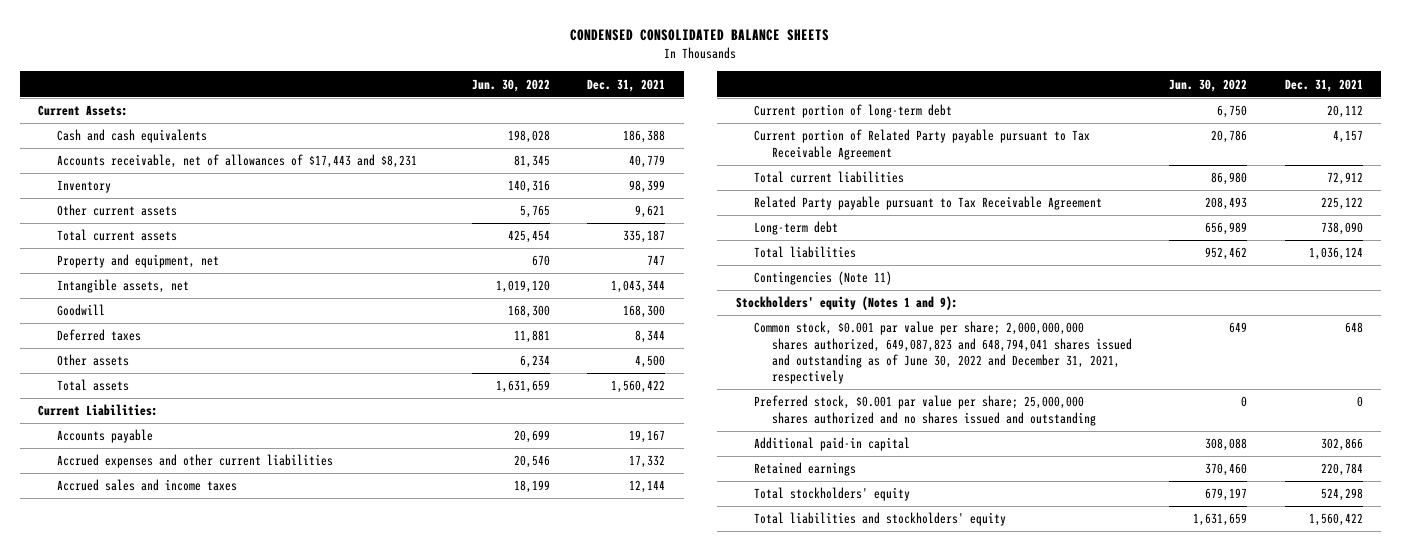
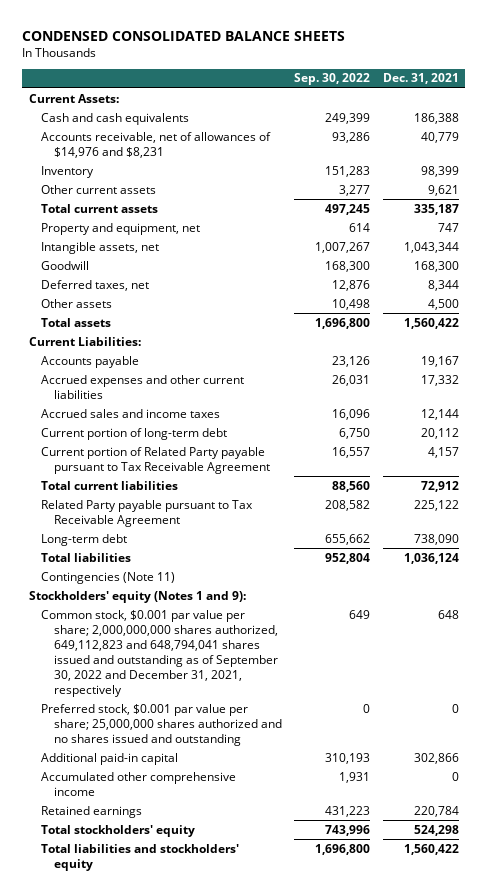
[472,78,551,92] Jun. 30, 2022 -> none
none -> [294,73,371,86] Sep. 30, 2022
[56,154,417,169] Accounts receivable, net of allowances of $17,443 and $8,231 -> [41,131,272,158] Accounts receivable, net of allowances of $14,976 and $8,231
[56,329,141,342] Deferred taxes -> [41,279,150,291] Deferred taxes, net
[753,321,1133,384] Common stock, $0.001 par value per share; 2,000,000,000 shares authorized, 649,087,823 and 648,794,041 shares issued and outstanding as of June 30, 2022 and December 31, 2021, respectively -> [41,609,278,697] Common stock, $0.001 par value per share; 2,000,000,000 shares authorized, 649,112,823 and 648,794,041 shares issued and outstanding as of September 30, 2022 and December 31, 2021, respectively
none -> [41,771,237,796] Accumulated other comprehensive income

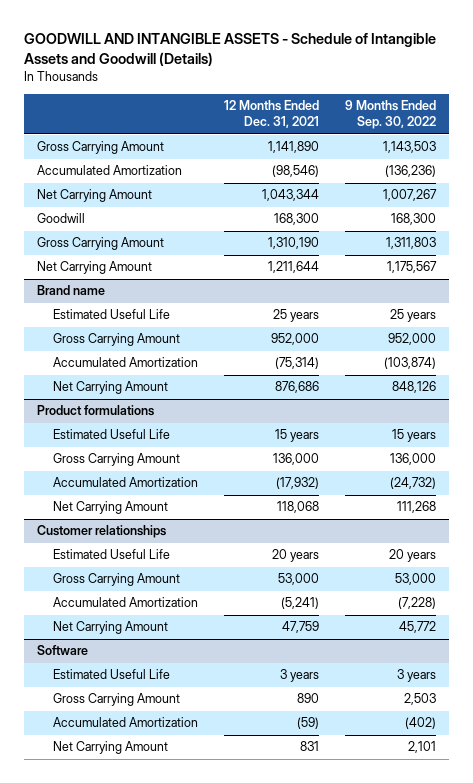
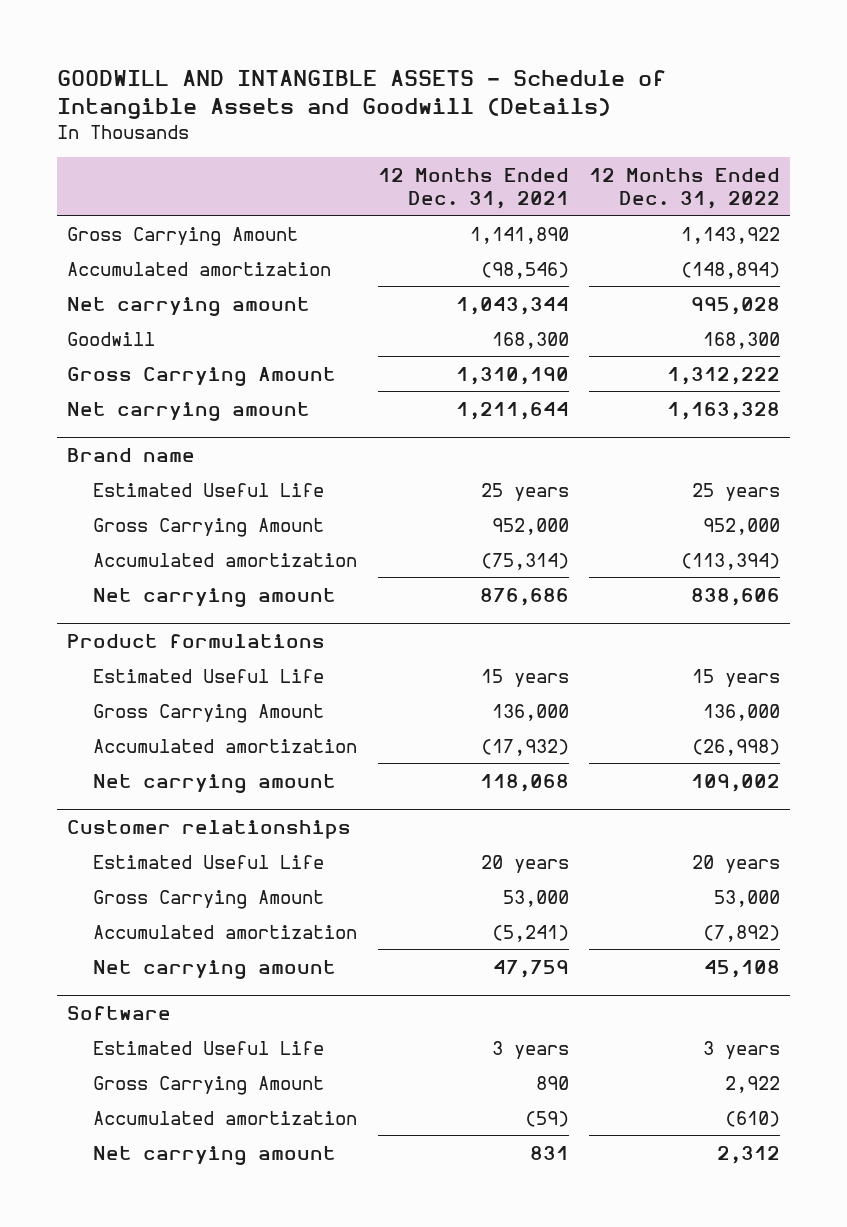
[344,100,436,130] 9 Months Ended Sep. 30, 2022 -> none
none -> [588,167,780,209] 12 Months Ended Dec. 31, 2022
[37,165,183,176] Accumulated Amortization -> [67,261,332,276] Accumulated amortization
[37,189,153,203] Net Carrying Amount -> [67,296,311,316] Net carrying amount
[37,261,153,275] Net Carrying Amount -> [67,401,311,421] Net carrying amount
[52,357,198,368] Accumulated Amortization -> [93,552,358,567] Accumulated amortization
[52,381,168,395] Net Carrying Amount -> [93,587,337,607] Net carrying amount
[52,477,198,488] Accumulated Amortization -> [93,738,358,753] Accumulated amortization
[52,501,168,515] Net Carrying Amount -> [93,773,337,793] Net carrying amount
[52,597,198,608] Accumulated Amortization -> [93,924,358,939] Accumulated amortization
[52,621,168,635] Net Carrying Amount -> [93,959,337,979] Net carrying amount
[52,717,198,728] Accumulated Amortization -> [93,1110,358,1125] Accumulated amortization
[52,741,168,755] Net Carrying Amount -> [93,1145,337,1165] Net carrying amount

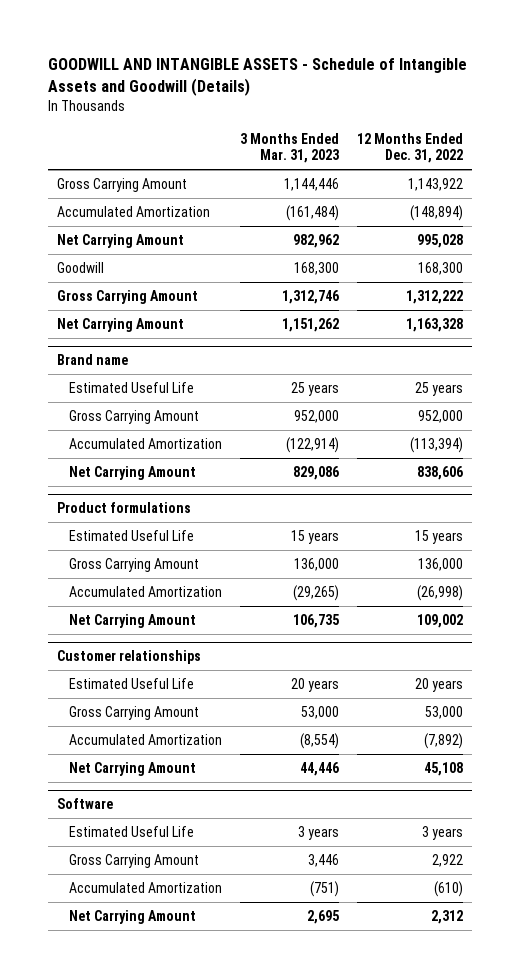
[377,167,569,209] 12 Months Ended Dec. 31, 2021 -> none
none -> [239,133,339,164] 3 Months Ended Mar. 31, 2023
[67,261,332,276] Accumulated amortization -> [57,205,211,217] Accumulated Amortization
[67,296,311,316] Net carrying amount -> [57,233,185,248] Net Carrying Amount
[67,401,311,421] Net carrying amount -> [57,317,185,332] Net Carrying Amount
[93,552,358,567] Accumulated amortization -> [68,437,222,449] Accumulated Amortization
[93,587,337,607] Net carrying amount -> [68,465,196,480] Net Carrying Amount
[93,738,358,753] Accumulated amortization -> [68,585,222,597] Accumulated Amortization
[93,773,337,793] Net carrying amount -> [68,613,196,628] Net Carrying Amount
[93,924,358,939] Accumulated amortization -> [68,733,222,745] Accumulated Amortization
[93,959,337,979] Net carrying amount -> [68,761,196,776] Net Carrying Amount
[93,1110,358,1125] Accumulated amortization -> [68,881,222,893] Accumulated Amortization
[93,1145,337,1165] Net carrying amount -> [68,909,196,924] Net Carrying Amount

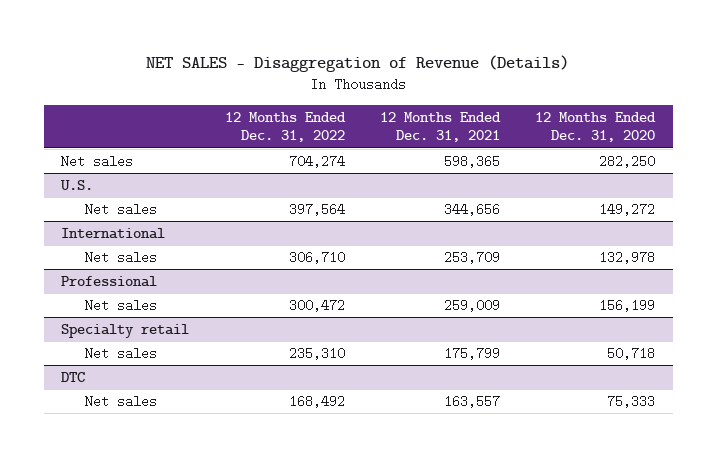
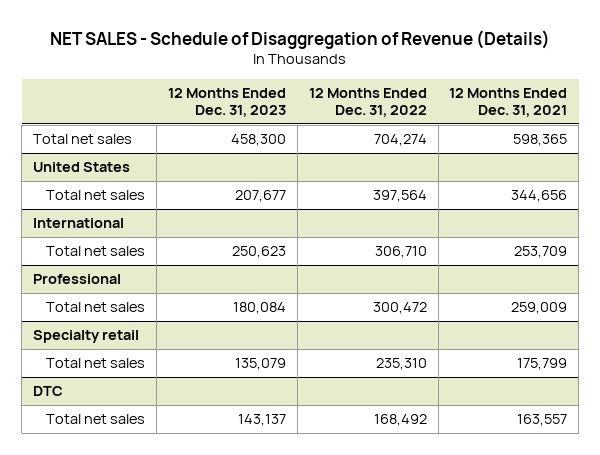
[146,55,570,73] NET SALES - Disaggregation of Revenue (Details) -> [50,29,551,49] NET SALES - Schedule of Disaggregation of Revenue (Details)
[535,111,657,143] 12 Months Ended Dec. 31, 2020 -> none
none -> [168,88,287,118] 12 Months Ended Dec. 31, 2023
[61,155,134,169] Net sales -> [32,134,132,145] Total net sales
[60,180,94,191] U.S. -> [32,162,130,173] United States
[84,203,157,217] Net sales -> [46,190,146,201] Total net sales
[84,251,157,265] Net sales -> [46,246,146,257] Total net sales
[84,299,157,313] Net sales -> [46,302,146,313] Total net sales
[84,347,157,361] Net sales -> [46,358,146,369] Total net sales
[84,395,157,409] Net sales -> [46,414,146,425] Total net sales

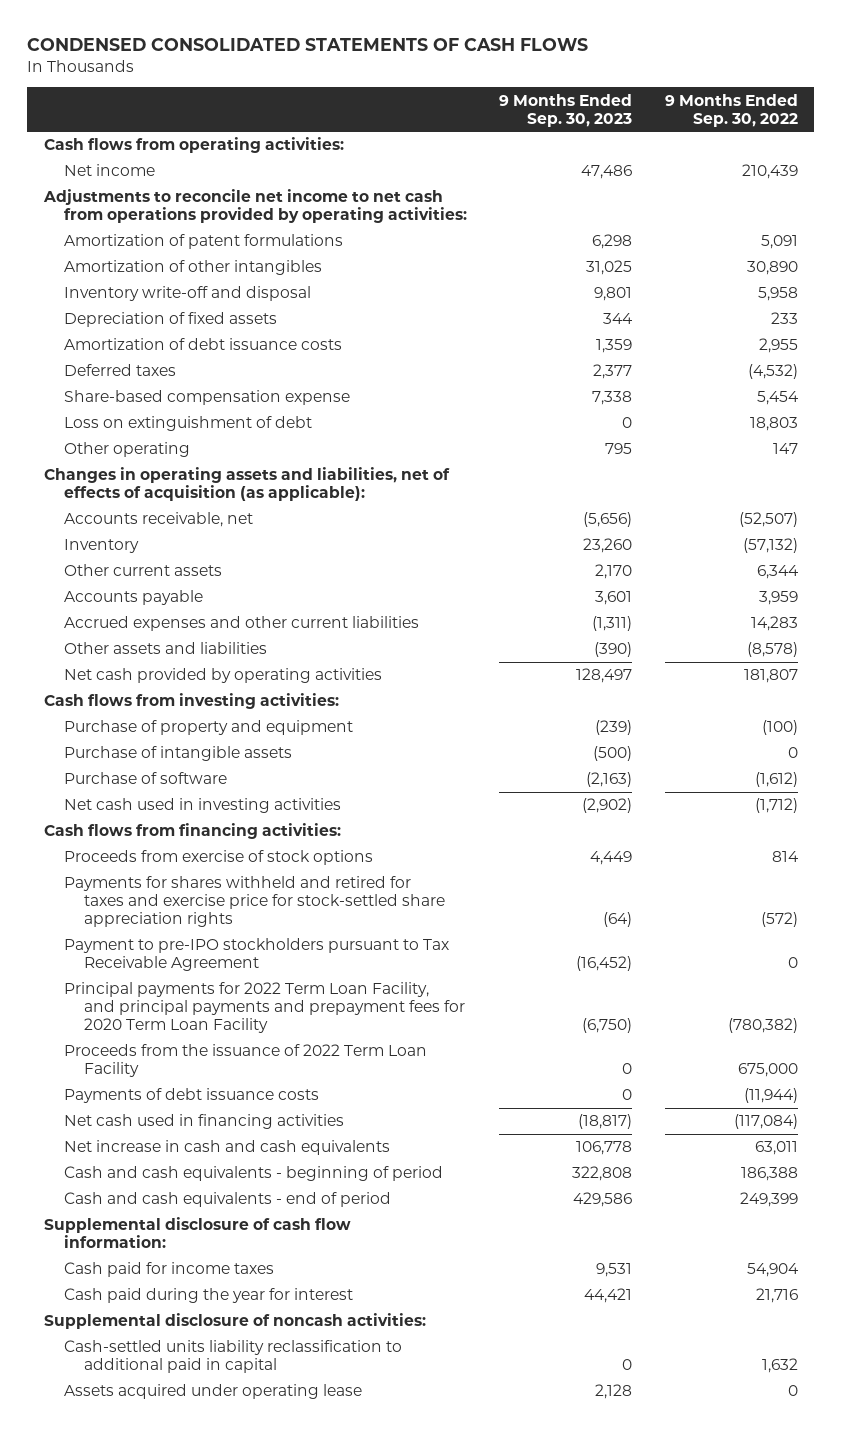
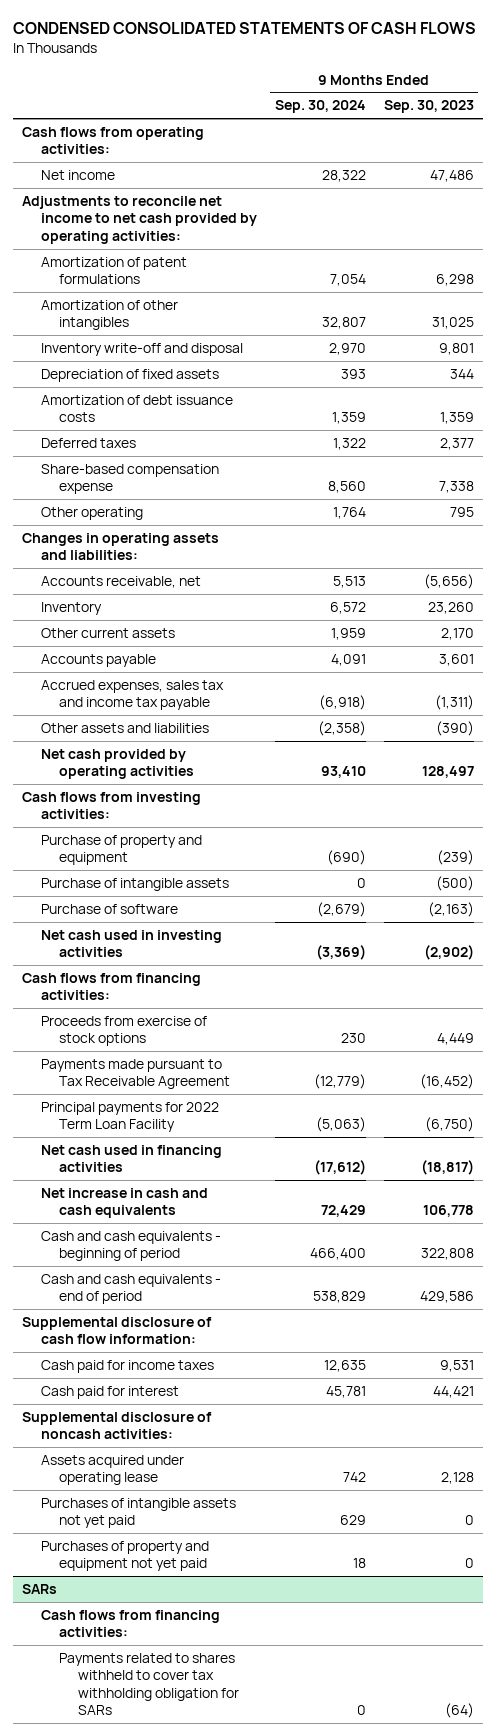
[664,93,798,127] 9 Months Ended Sep. 30, 2022 -> none
none -> [274,100,366,114] Sep. 30, 2024
[42,189,467,224] Adjustments to reconcile net income to net cash from operations provided by operating activities: -> [21,195,257,244] Adjustments to reconcile net income to net cash provided by operating activities:
[63,416,312,432] Loss on extinguishment of debt -> none
[43,467,450,502] Changes in operating assets and liabilities, net of effects of acquisition (as applicable): -> [21,532,219,561] Changes in operating assets and liabilities:
[63,616,419,632] Accrued expenses and other current liabilities -> [40,679,224,711] Accrued expenses, sales tax and income tax payable
[63,876,445,928] Payments for shares withheld and retired for taxes and exercise price for stock-settled share appreciation rights -> none
[63,1044,427,1078] Proceeds from the issuance of 2022 Term Loan Facility -> none
[63,1088,319,1104] Payments of debt issuance costs -> none
[63,938,449,972] Payment to pre-IPO stockholders pursuant to Tax Receivable Agreement -> [40,1058,231,1090] Payments made pursuant to Tax Receivable Agreement
[63,982,465,1034] Principal payments for 2022 Term Loan Facility, and principal payments and prepayment fees for 2020 Term Loan Facility -> [40,1101,219,1133] Principal payments for 2022 Term Loan Facility
[63,1288,353,1304] Cash paid during the year for interest -> [40,1385,179,1399] Cash paid for interest
[63,1340,402,1374] Cash-settled units liability reclassification to additional paid in capital -> none
none -> [40,1497,236,1529] Purchases of intangible assets not yet paid
none -> [40,1540,209,1572] Purchases of property and equipment not yet paid
none -> [21,1583,57,1594] SARs
none -> [40,1609,220,1638] Cash flows from financing activities:
none -> [59,1652,239,1716] Payments related to shares withheld to cover tax withholding obligation for SARs

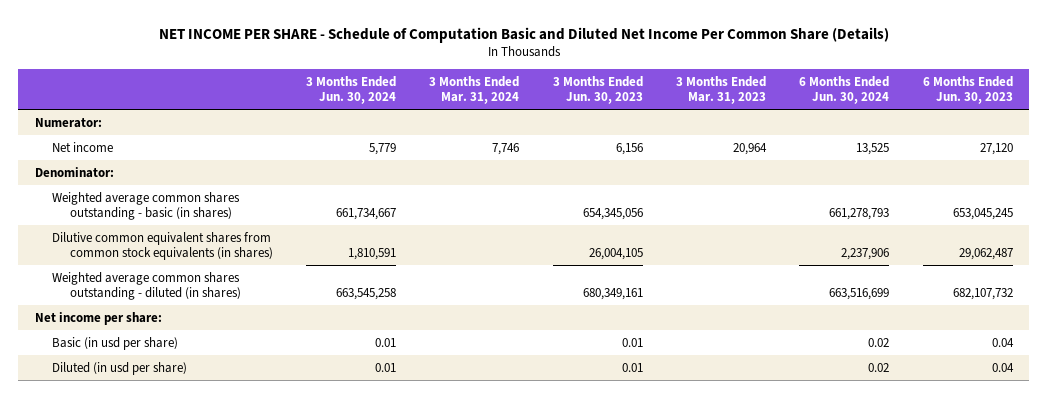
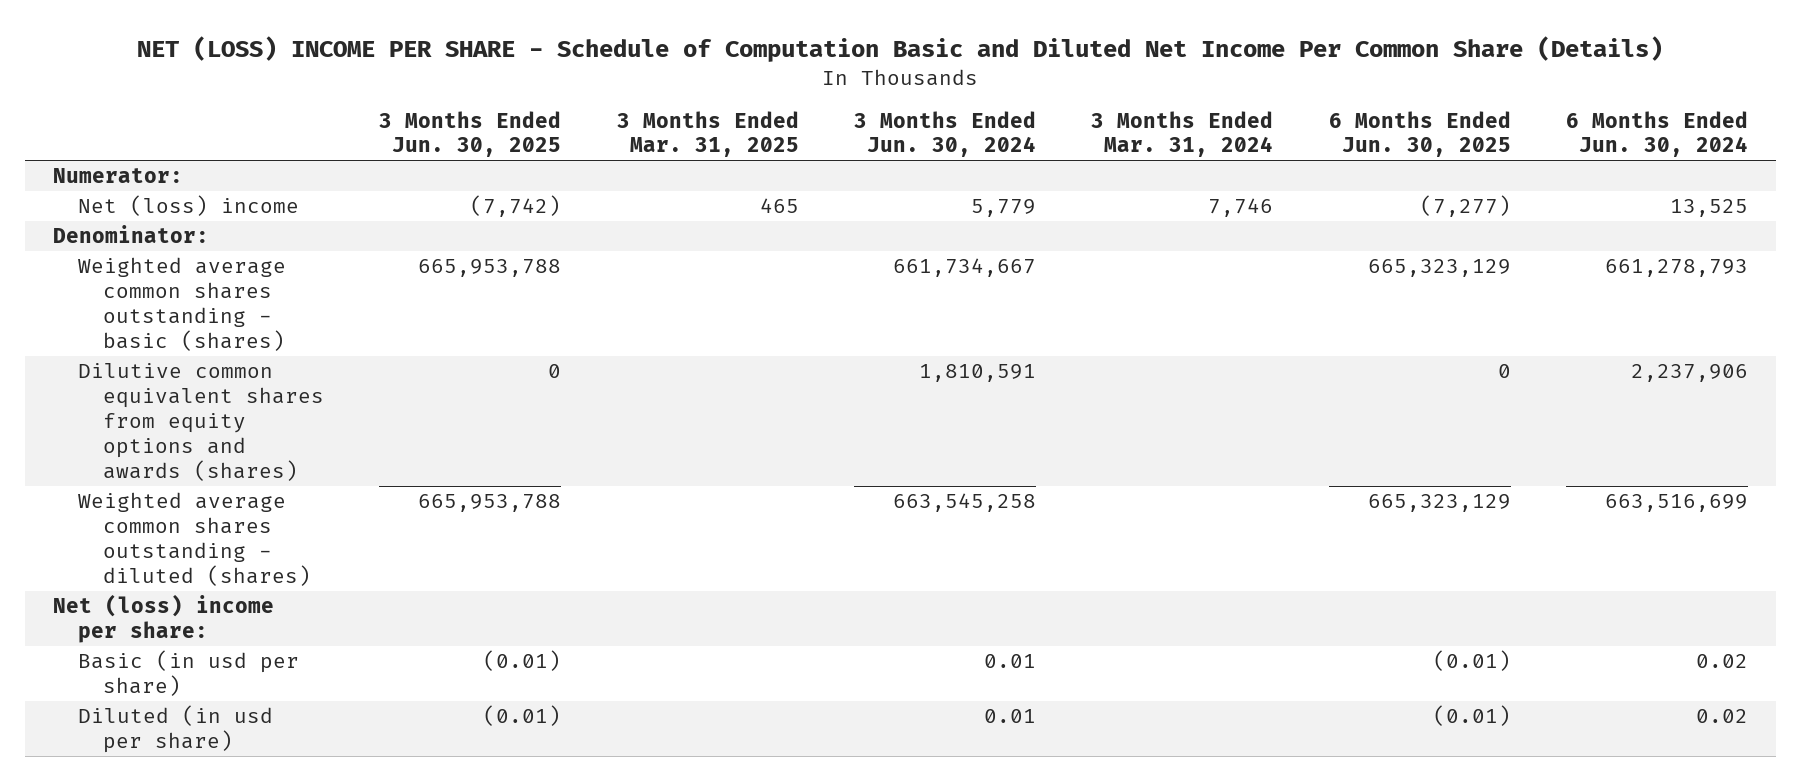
[158,26,889,43] NET INCOME PER SHARE - Schedule of Computation Basic and Diluted Net Income Per Common Share (Details) -> [137,35,1664,62] NET (LOSS) INCOME PER SHARE - Schedule of Computation Basic and Diluted Net Income Per Common Share (Details)
[552,75,643,105] 3 Months Ended Jun. 30, 2023 -> none
[676,75,767,105] 3 Months Ended Mar. 31, 2023 -> none
[922,75,1013,105] 6 Months Ended Jun. 30, 2023 -> none
none -> [379,110,562,158] 3 Months Ended Jun. 30, 2025
none -> [616,110,799,158] 3 Months Ended Mar. 31, 2025
none -> [1328,110,1511,158] 6 Months Ended Jun. 30, 2025
[52,141,114,152] Net income -> [77,195,299,217] Net (loss) income
[52,191,241,221] Weighted average common shares outstanding - basic (in shares) -> [77,257,286,351] Weighted average common shares outstanding - basic (shares)
[52,231,273,261] Dilutive common equivalent shares from common stock equivalents (in shares) -> [77,363,324,481] Dilutive common equivalent shares from equity options and awards (shares)
[52,271,241,301] Weighted average common shares outstanding - diluted (in shares) -> [77,492,311,586] Weighted average common shares outstanding - diluted (shares)
[35,311,163,325] Net income per share: -> [52,594,274,644] Net (loss) income per share:

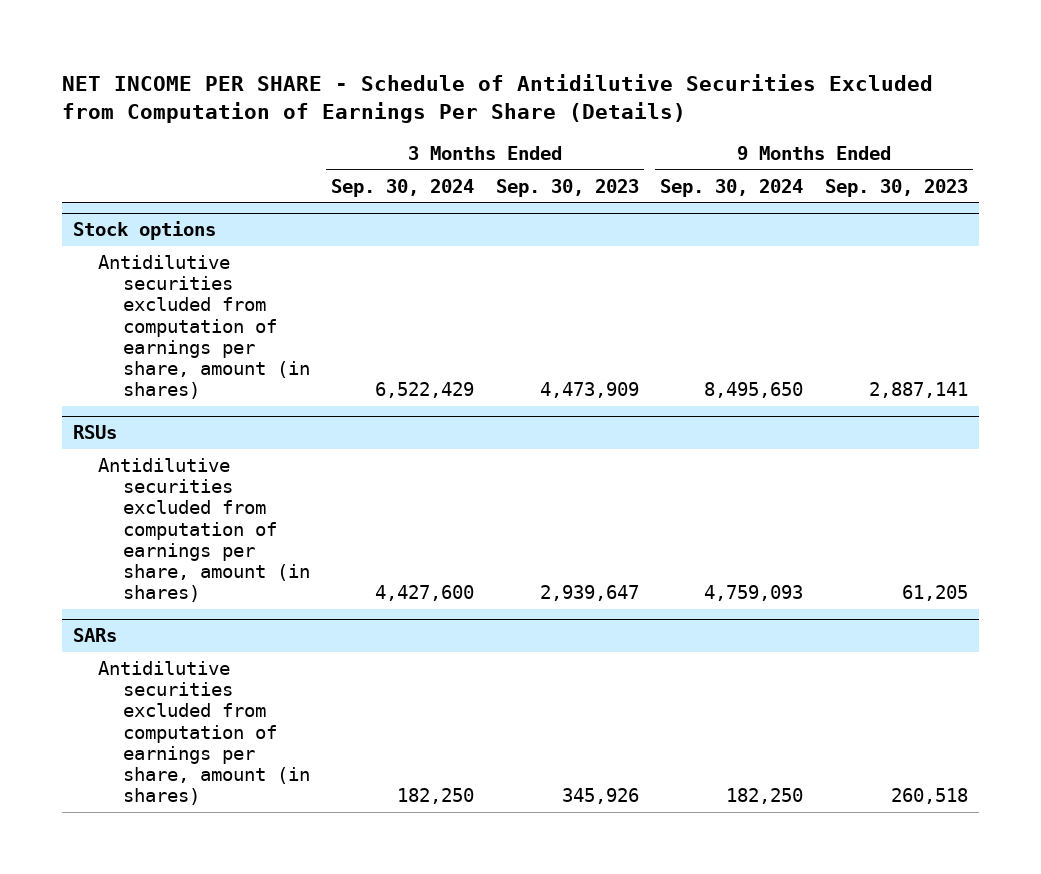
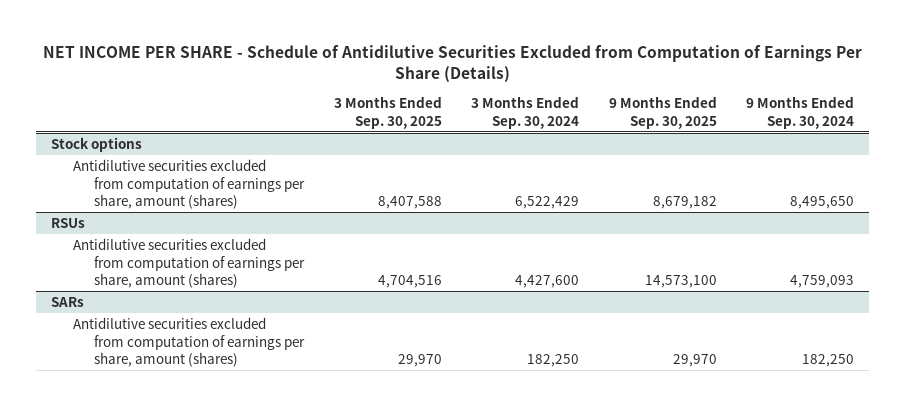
[495,178,639,197] Sep. 30, 2023 -> none
[824,178,968,197] Sep. 30, 2023 -> none
none -> [333,96,442,129] 3 Months Ended Sep. 30, 2025
none -> [608,96,717,129] 9 Months Ended Sep. 30, 2025
[97,254,310,400] Antidilutive securities excluded from computation of earnings per share, amount (in shares) -> [72,158,305,210] Antidilutive securities excluded from computation of earnings per share, amount (shares)
[97,457,310,603] Antidilutive securities excluded from computation of earnings per share, amount (in shares) -> [72,237,305,289] Antidilutive securities excluded from computation of earnings per share, amount (shares)
[97,660,310,806] Antidilutive securities excluded from computation of earnings per share, amount (in shares) -> [72,316,305,368] Antidilutive securities excluded from computation of earnings per share, amount (shares)

